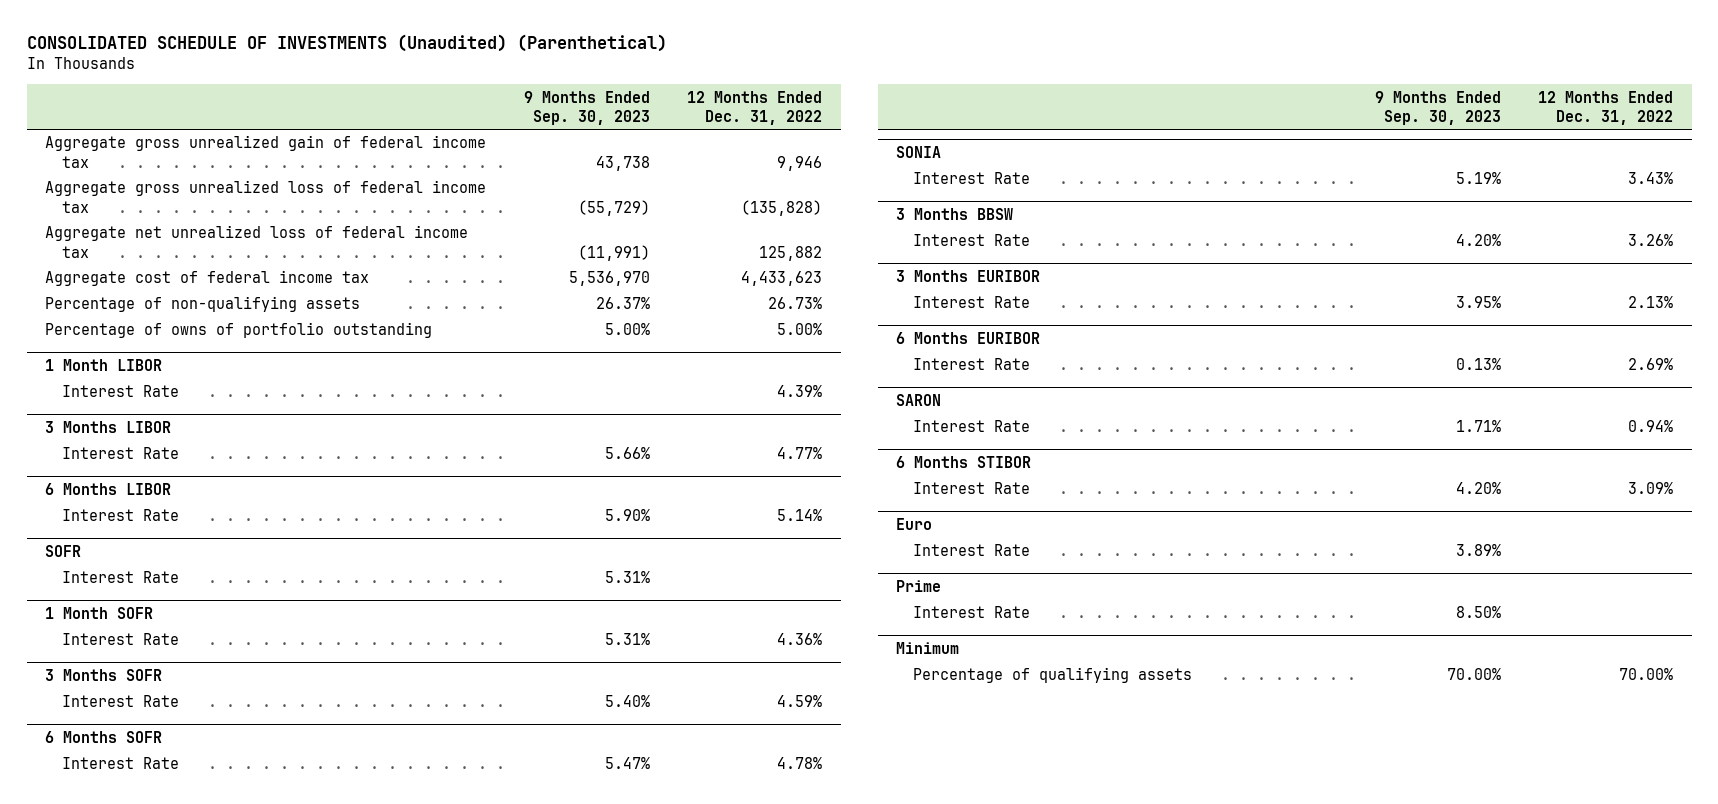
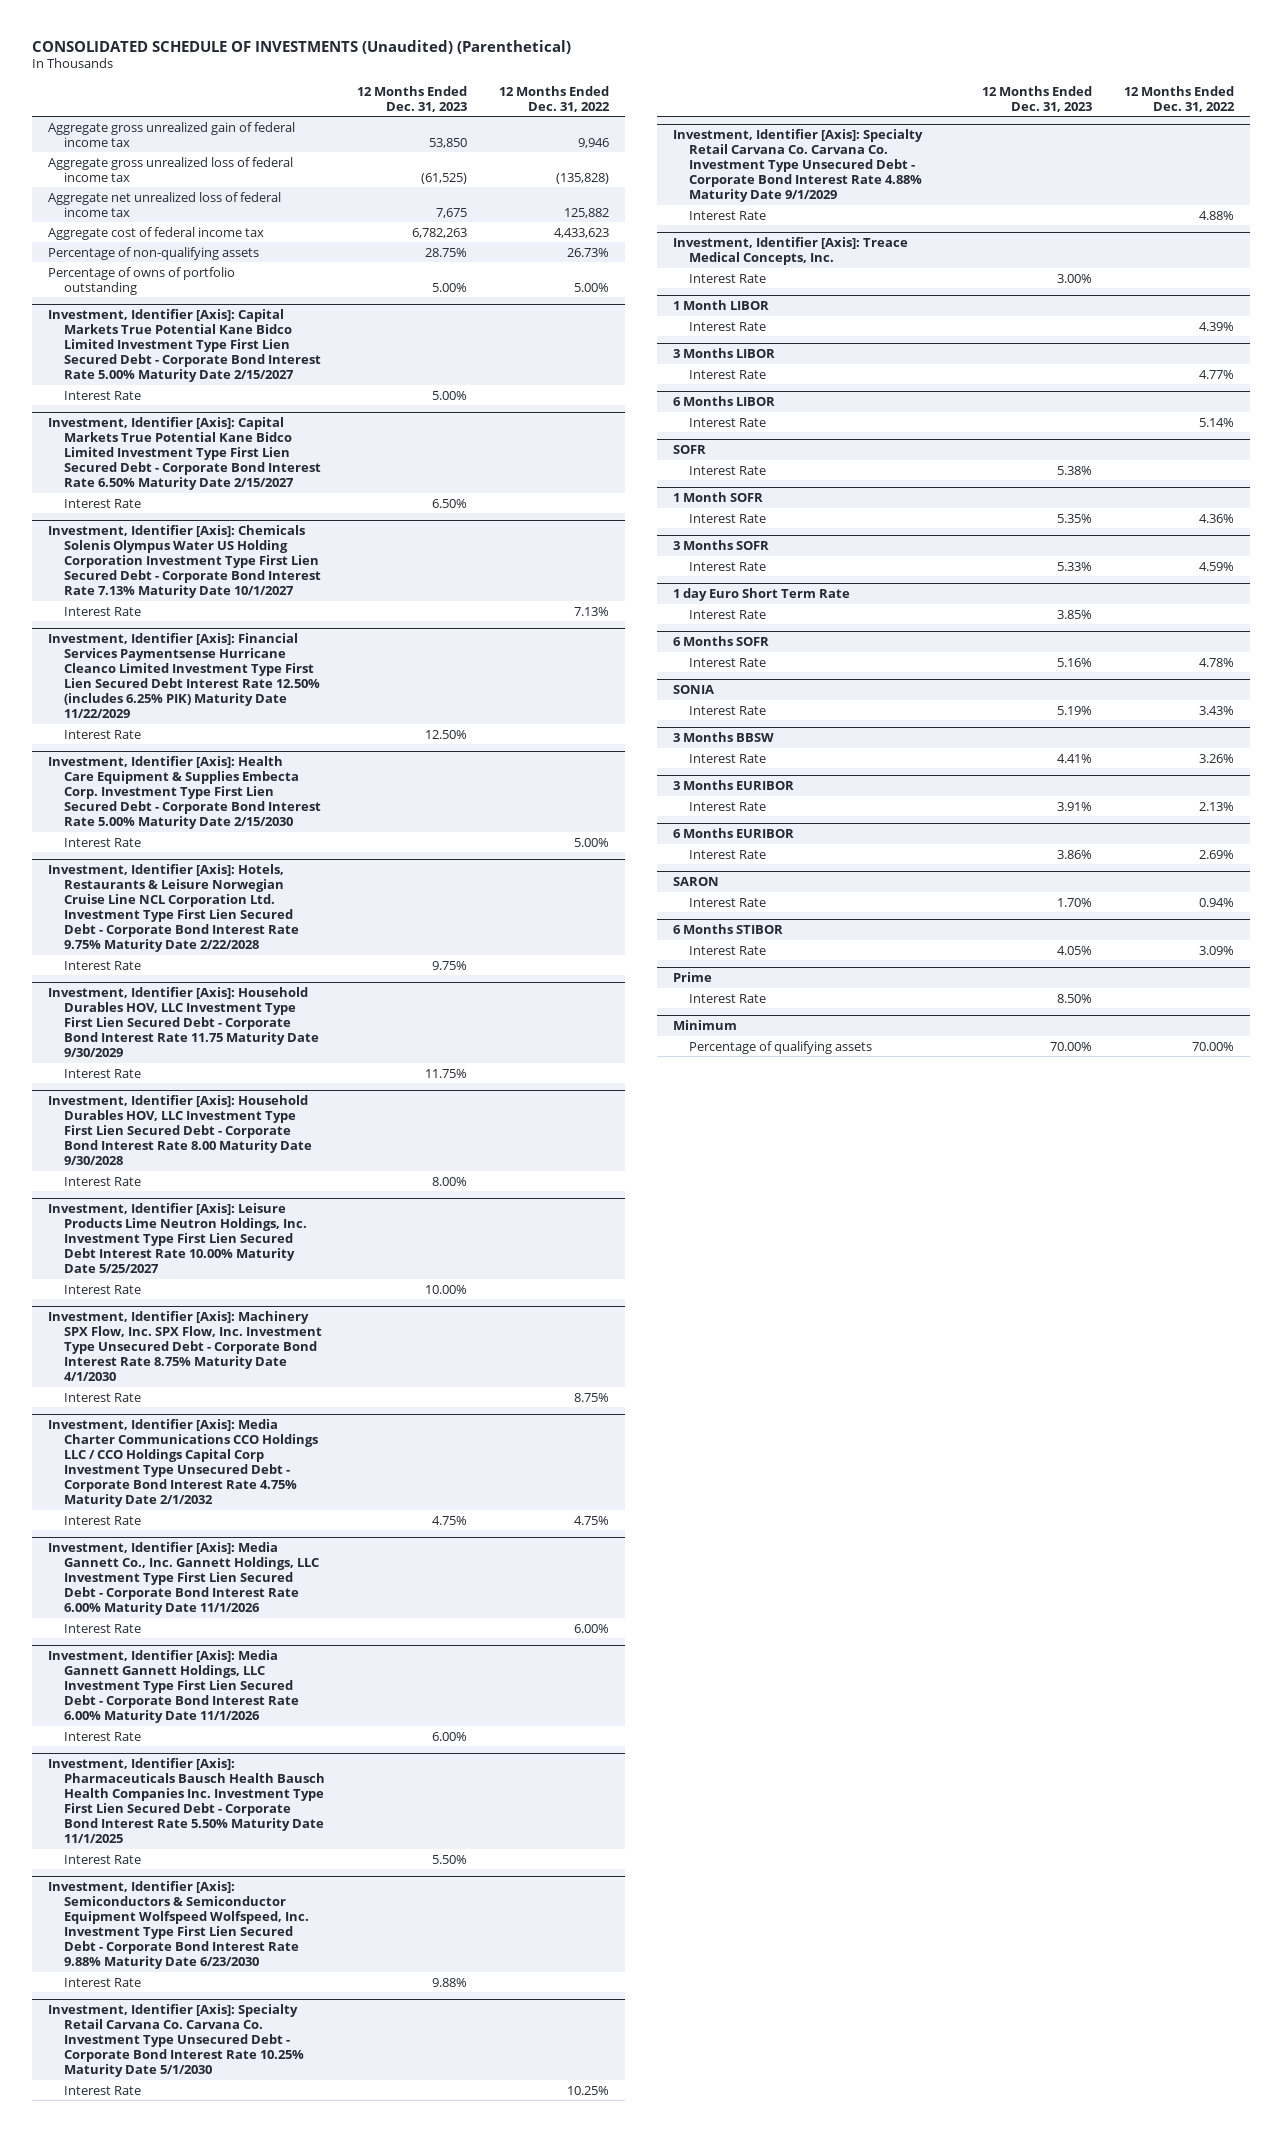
[523,90,650,125] 9 Months Ended Sep. 30, 2023 -> none
none -> [357,85,468,112] 12 Months Ended Dec. 31, 2023
none -> [48,309,322,383] Investment, Identifier [Axis]: Capital Markets True Potential Kane Bidco Limited Investment Type First Lien Secured Debt - Corporate Bond Interest Rate 5.00% Maturity Date 2/15/2027
none -> [64,390,142,400] Interest Rate
none -> [48,417,322,491] Investment, Identifier [Axis]: Capital Markets True Potential Kane Bidco Limited Investment Type First Lien Secured Debt - Corporate Bond Interest Rate 6.50% Maturity Date 2/15/2027
none -> [64,498,142,508] Interest Rate
none -> [48,525,322,599] Investment, Identifier [Axis]: Chemicals Solenis Olympus Water US Holding Corporation Investment Type First Lien Secured Debt - Corporate Bond Interest Rate 7.13% Maturity Date 10/1/2027
none -> [64,606,142,616] Interest Rate
none -> [48,633,321,719] Investment, Identifier [Axis]: Financial Services Paymentsense Hurricane Cleanco Limited Investment Type First Lien Secured Debt Interest Rate 12.50% (includes 6.25% PIK) Maturity Date 11/22/2029
none -> [64,729,142,739] Interest Rate
none -> [48,756,322,830] Investment, Identifier [Axis]: Health Care Equipment & Supplies Embecta Corp. Investment Type First Lien Secured Debt - Corporate Bond Interest Rate 5.00% Maturity Date 2/15/2030
none -> [64,837,142,847] Interest Rate
none -> [48,864,300,953] Investment, Identifier [Axis]: Hotels, Restaurants & Leisure Norwegian Cruise Line NCL Corporation Ltd. Investment Type First Lien Secured Debt - Corporate Bond Interest Rate 9.75% Maturity Date 2/22/2028
none -> [64,960,142,970] Interest Rate
none -> [48,987,320,1058] Investment, Identifier [Axis]: Household Durables HOV, LLC Investment Type First Lien Secured Debt - Corporate Bond Interest Rate 11.75 Maturity Date 9/30/2029
none -> [64,1068,142,1078] Interest Rate
none -> [48,1095,313,1166] Investment, Identifier [Axis]: Household Durables HOV, LLC Investment Type First Lien Secured Debt - Corporate Bond Interest Rate 8.00 Maturity Date 9/30/2028
none -> [64,1176,142,1186] Interest Rate
none -> [48,1203,308,1274] Investment, Identifier [Axis]: Leisure Products Lime Neutron Holdings, Inc. Investment Type First Lien Secured Debt Interest Rate 10.00% Maturity Date 5/25/2027
none -> [64,1284,142,1294] Interest Rate
none -> [48,1311,323,1382] Investment, Identifier [Axis]: Machinery SPX Flow, Inc. SPX Flow, Inc. Investment Type Unsecured Debt - Corporate Bond Interest Rate 8.75% Maturity Date 4/1/2030
none -> [64,1392,142,1402] Interest Rate
none -> [48,1419,319,1508] Investment, Identifier [Axis]: Media Charter Communications CCO Holdings LLC / CCO Holdings Capital Corp Investment Type Unsecured Debt - Corporate Bond Interest Rate 4.75% Maturity Date 2/1/2032
none -> [64,1515,142,1525] Interest Rate
none -> [48,1542,320,1616] Investment, Identifier [Axis]: Media Gannett Co., Inc. Gannett Holdings, LLC Investment Type First Lien Secured Debt - Corporate Bond Interest Rate 6.00% Maturity Date 11/1/2026
none -> [64,1623,142,1633] Interest Rate
none -> [48,1650,300,1724] Investment, Identifier [Axis]: Media Gannett Gannett Holdings, LLC Investment Type First Lien Secured Debt - Corporate Bond Interest Rate 6.00% Maturity Date 11/1/2026
none -> [64,1731,142,1741] Interest Rate
none -> [48,1758,326,1844] Investment, Identifier [Axis]: Pharmaceuticals Bausch Health Bausch Health Companies Inc. Investment Type First Lien Secured Debt - Corporate Bond Interest Rate 5.50% Maturity Date 11/1/2025
none -> [64,1854,142,1864] Interest Rate
none -> [48,1881,310,1970] Investment, Identifier [Axis]: Semiconductors & Semiconductor Equipment Wolfspeed Wolfspeed, Inc. Investment Type First Lien Secured Debt - Corporate Bond Interest Rate 9.88% Maturity Date 6/23/2030
none -> [64,1977,142,1987] Interest Rate
none -> [48,2004,305,2078] Investment, Identifier [Axis]: Specialty Retail Carvana Co. Carvana Co. Investment Type Unsecured Debt - Corporate Bond Interest Rate 10.25% Maturity Date 5/1/2030
none -> [64,2085,142,2095] Interest Rate
none -> [672,129,923,203] Investment, Identifier [Axis]: Specialty Retail Carvana Co. Carvana Co. Investment Type Unsecured Debt - Corporate Bond Interest Rate 4.88% Maturity Date 9/1/2029
none -> [689,210,767,220] Interest Rate
none -> [672,237,908,266] Investment, Identifier [Axis]: Treace Medical Concepts, Inc.
none -> [689,273,767,283] Interest Rate
none -> [672,588,850,602] 1 day Euro Short Term Rate
none -> [689,609,767,619] Interest Rate
[896,518,933,531] Euro -> none
[913,544,1031,557] Interest Rate -> none

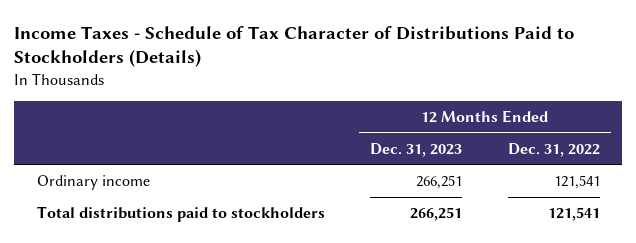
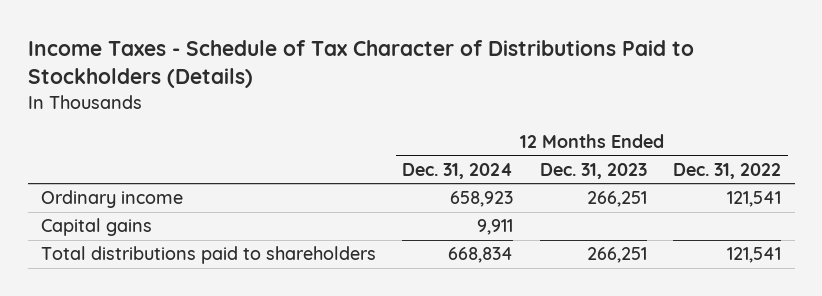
none -> [402,162,514,179] Dec. 31, 2024
none -> [41,218,153,237] Capital gains
[36,206,325,223] Total distributions paid to stockholders -> [41,246,377,265] Total distributions paid to shareholders

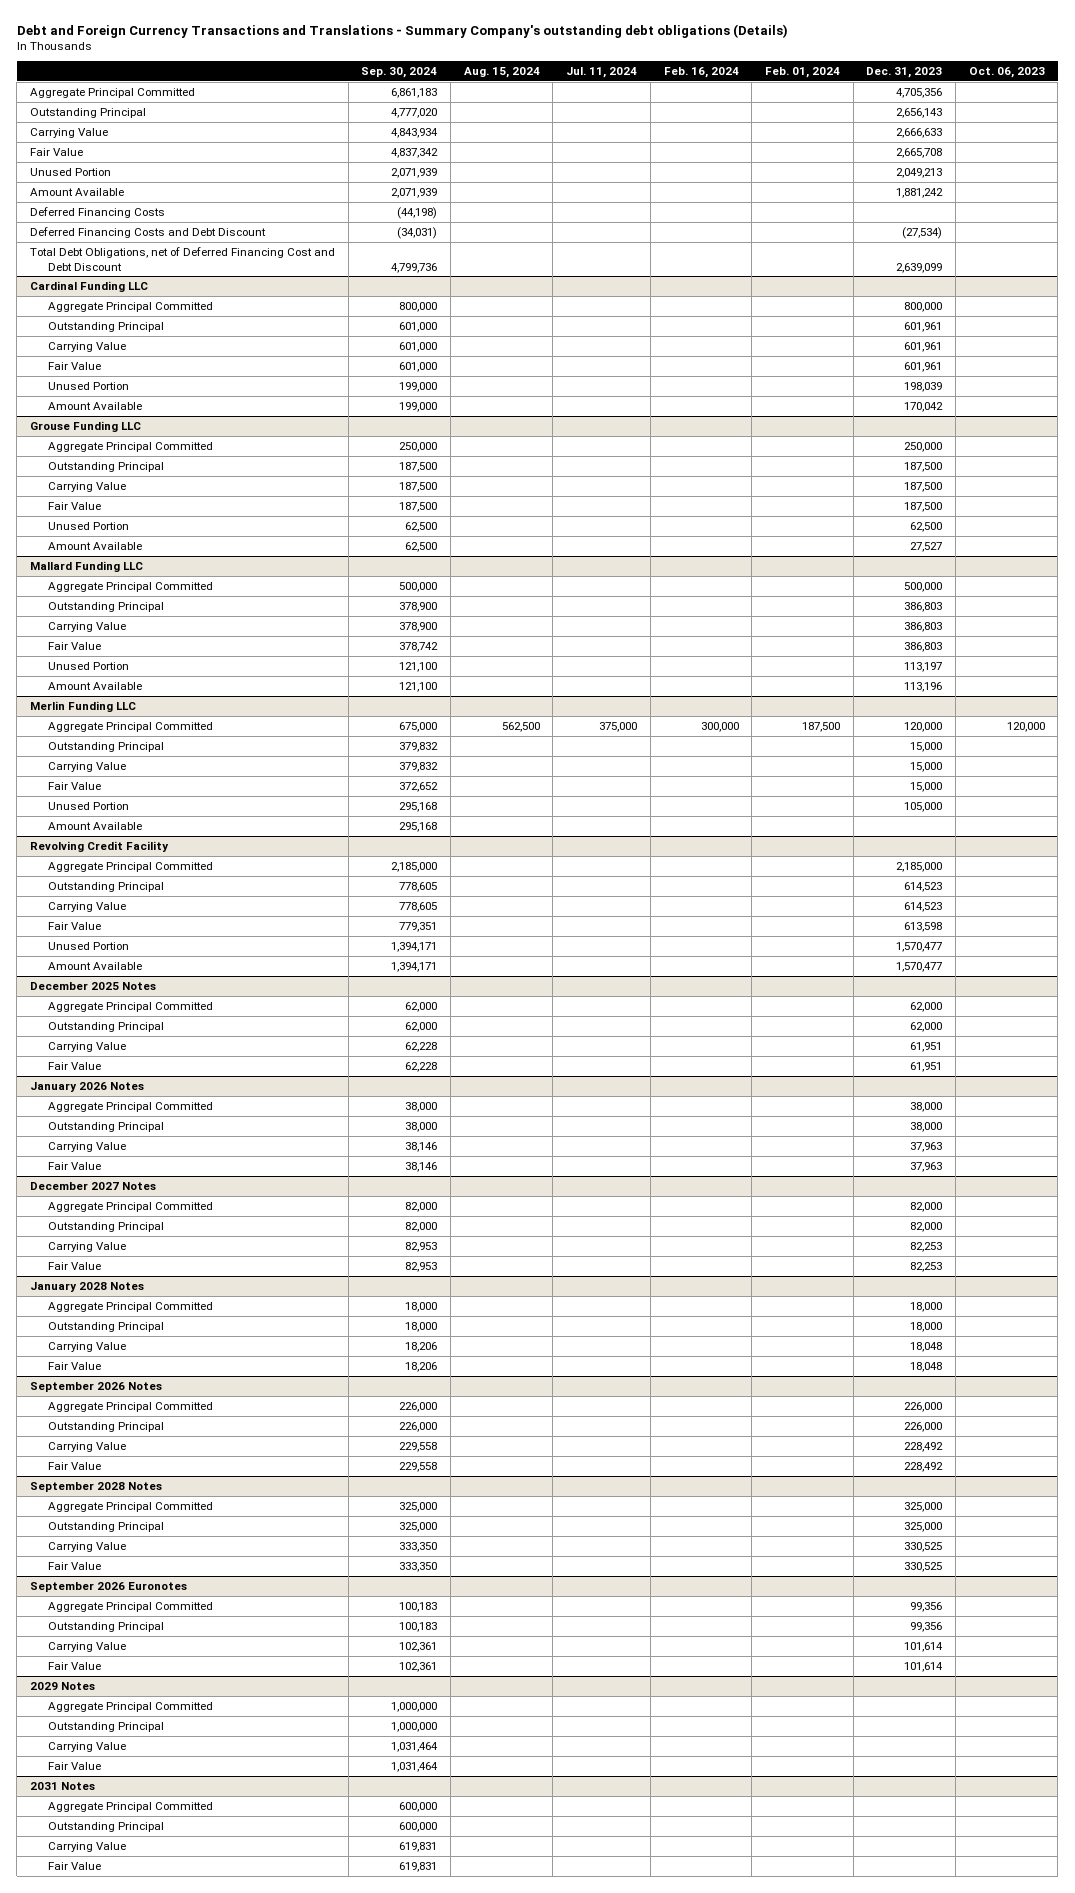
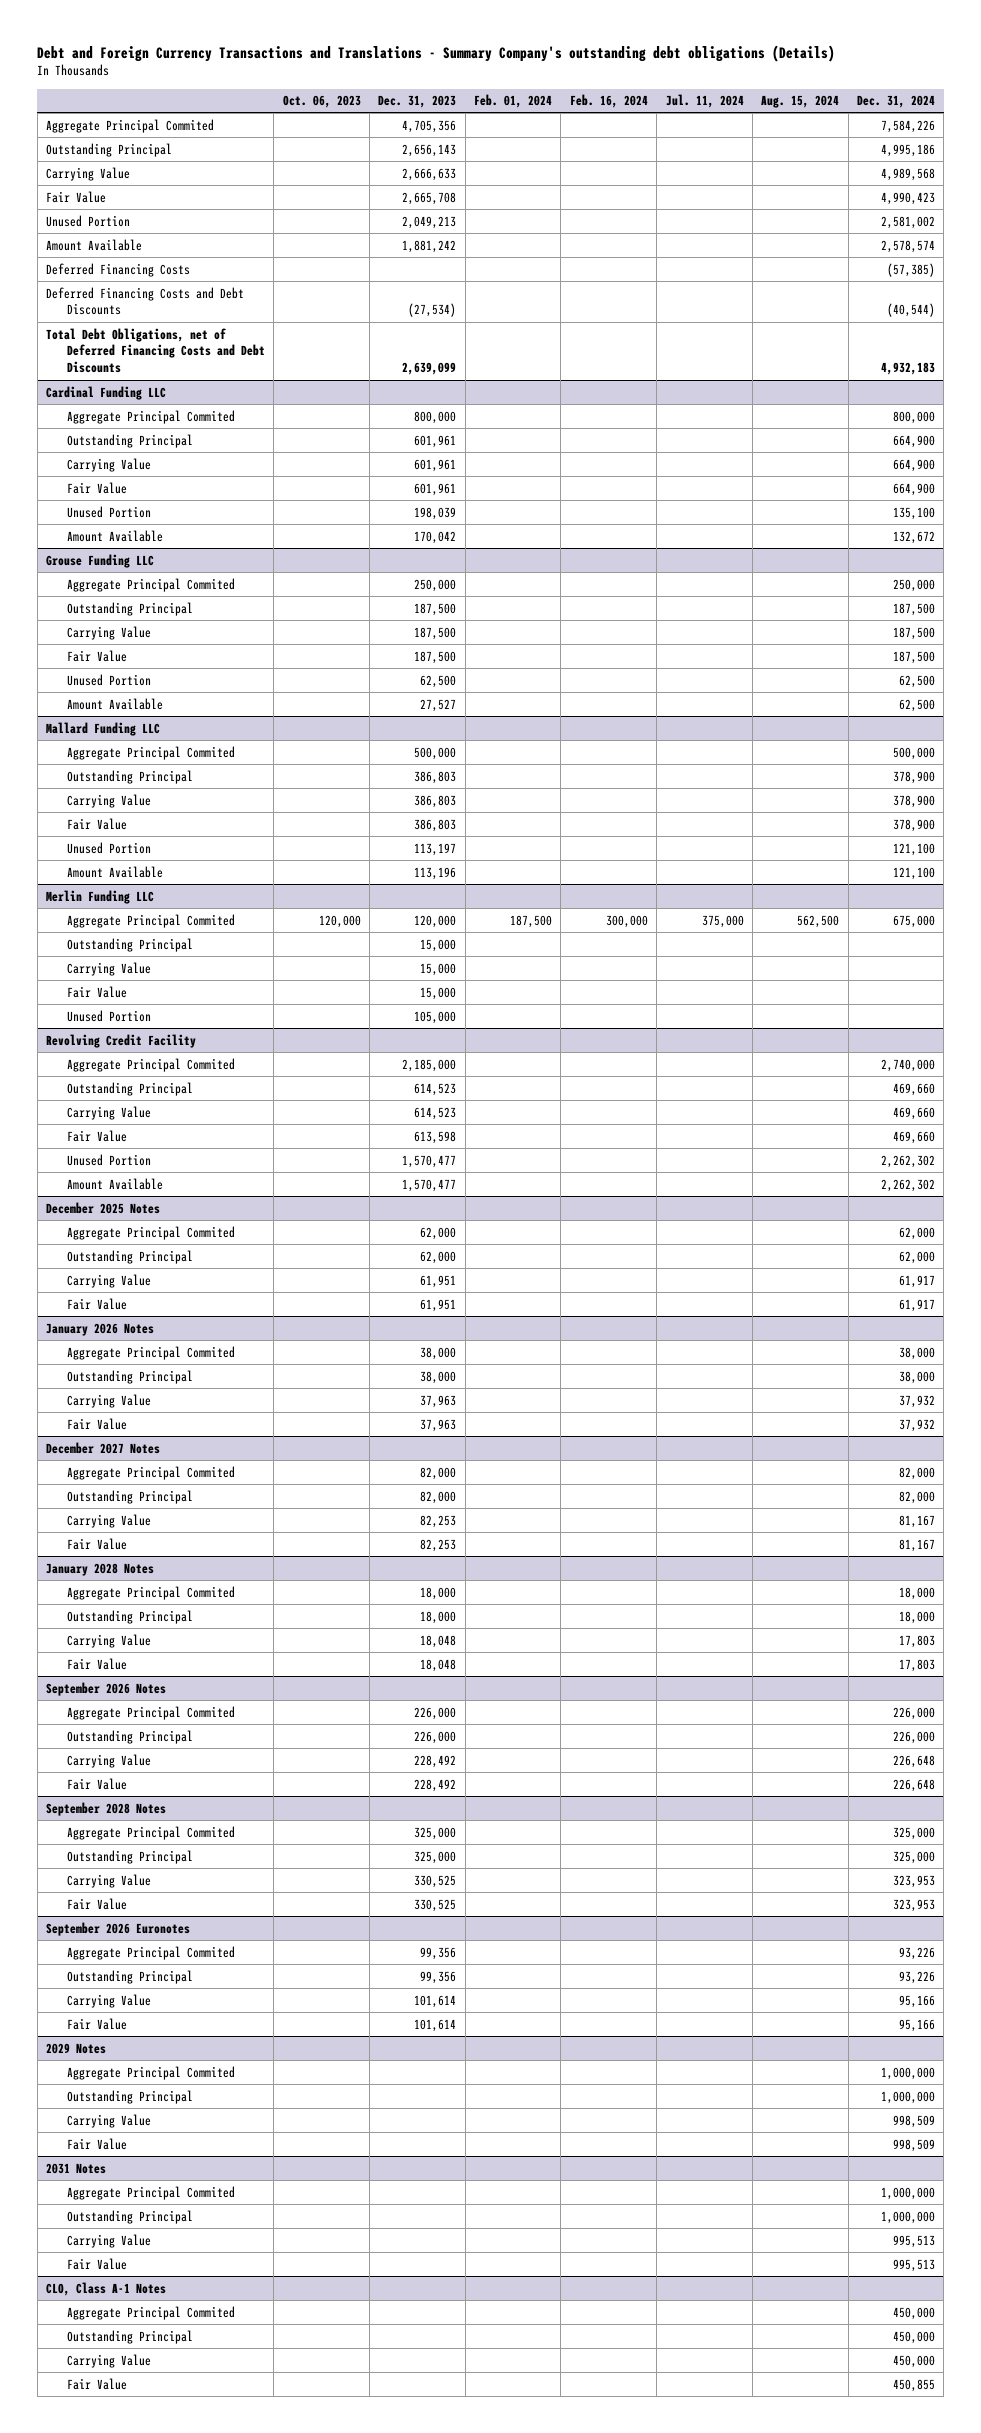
[361,67,438,79] Sep. 30, 2024 -> none
none -> [857,95,936,109] Dec. 31, 2024
[30,87,196,98] Aggregate Principal Committed -> [46,118,215,133] Aggregate Principal Commited
[30,226,267,238] Deferred Financing Costs and Debt Discount -> [46,286,245,316] Deferred Financing Costs and Debt Discounts
[30,246,336,271] Total Debt Obligations, net of Deferred Financing Cost and Debt Discount -> [46,327,265,374] Total Debt Obligations, net of Deferred Financing Costs and Debt Discounts
[47,301,213,312] Aggregate Principal Committed -> [66,409,235,424] Aggregate Principal Commited
[47,441,213,452] Aggregate Principal Committed -> [66,577,235,592] Aggregate Principal Commited
[47,581,213,592] Aggregate Principal Committed -> [66,745,235,760] Aggregate Principal Commited
[47,721,213,732] Aggregate Principal Committed -> [66,913,235,928] Aggregate Principal Commited
[47,821,142,830] Amount Available -> none
[47,861,213,872] Aggregate Principal Committed -> [66,1057,235,1072] Aggregate Principal Commited
[47,1001,213,1012] Aggregate Principal Committed -> [66,1225,235,1240] Aggregate Principal Commited
[47,1101,213,1112] Aggregate Principal Committed -> [66,1345,235,1360] Aggregate Principal Commited
[47,1201,213,1212] Aggregate Principal Committed -> [66,1465,235,1480] Aggregate Principal Commited
[47,1301,213,1312] Aggregate Principal Committed -> [66,1585,235,1600] Aggregate Principal Commited
[47,1401,213,1412] Aggregate Principal Committed -> [66,1705,235,1720] Aggregate Principal Commited
[47,1501,213,1512] Aggregate Principal Committed -> [66,1825,235,1840] Aggregate Principal Commited
[47,1601,213,1612] Aggregate Principal Committed -> [66,1945,235,1960] Aggregate Principal Commited
[47,1701,213,1712] Aggregate Principal Committed -> [66,2065,235,2080] Aggregate Principal Commited
[47,1801,213,1812] Aggregate Principal Committed -> [66,2185,235,2200] Aggregate Principal Commited
none -> [46,2281,167,2296] CLO, Class A-1 Notes
none -> [66,2305,235,2320] Aggregate Principal Commited
none -> [66,2329,193,2344] Outstanding Principal
none -> [66,2353,151,2368] Carrying Value
none -> [66,2377,127,2390] Fair Value

